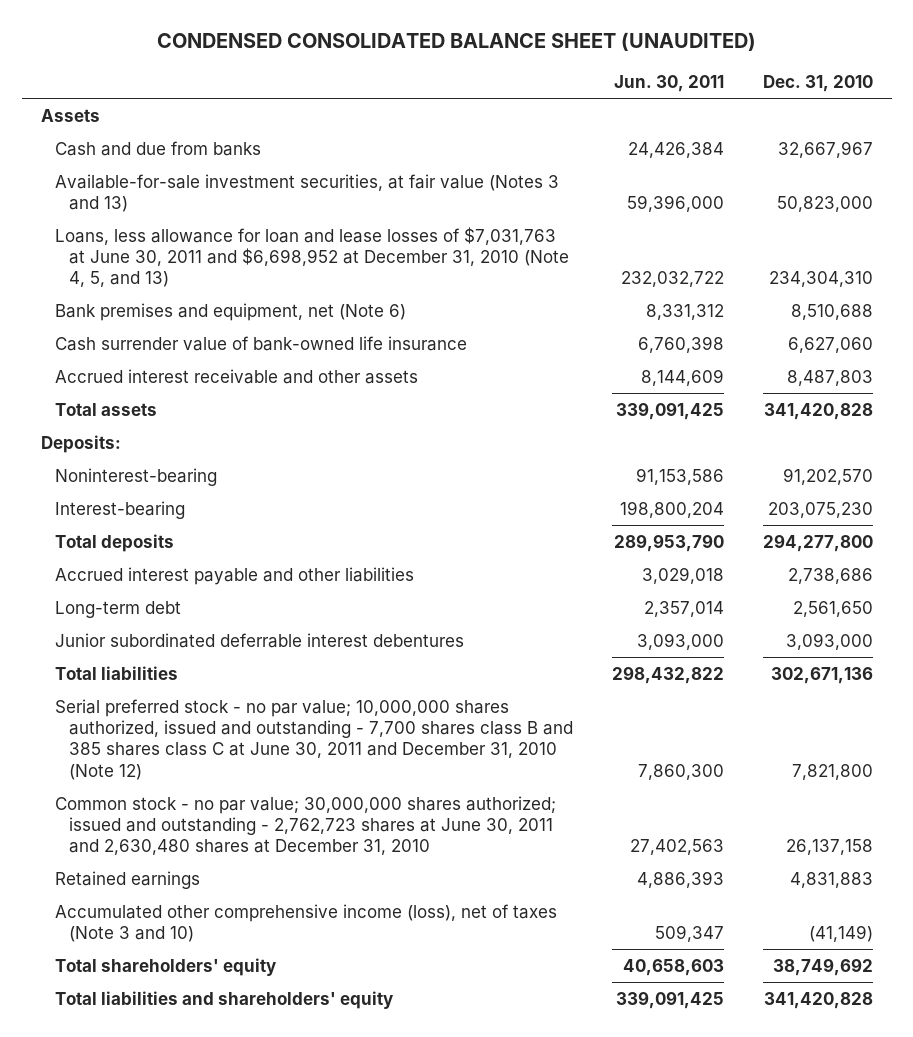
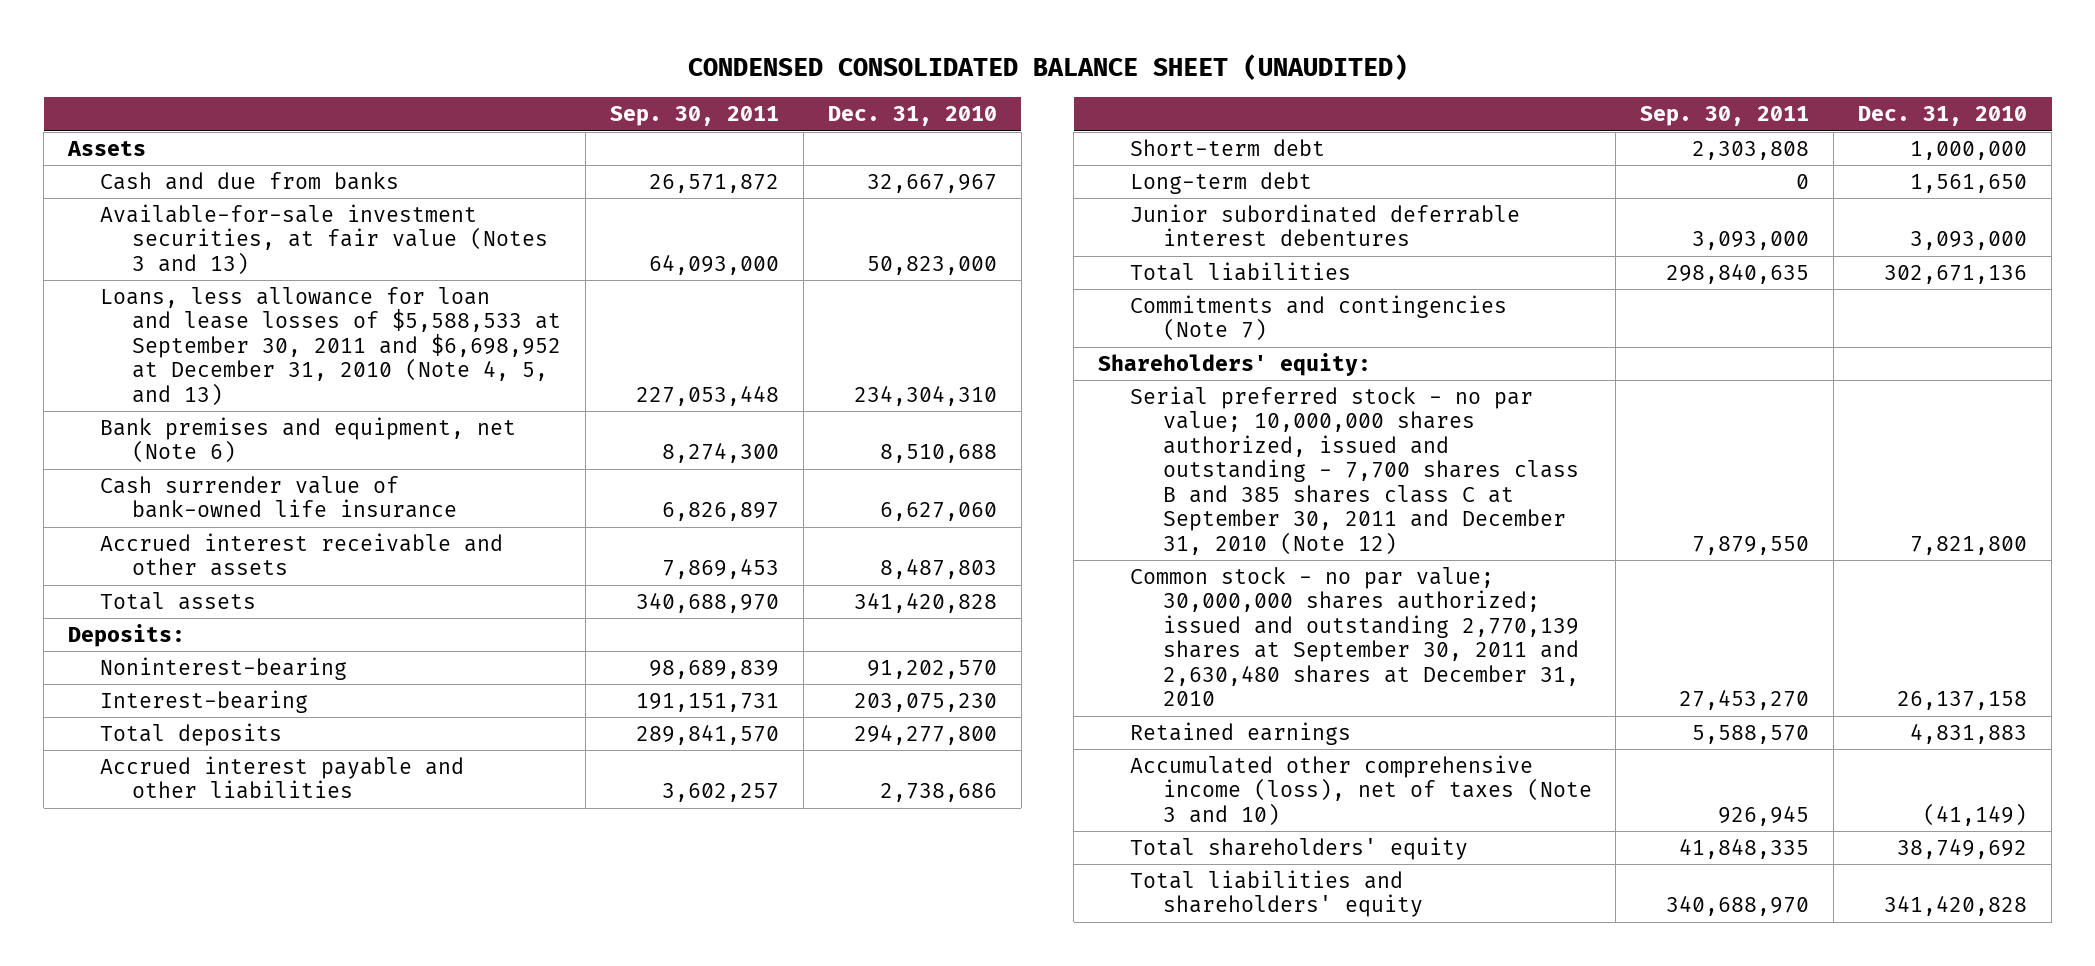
[613,75,724,93] Jun. 30, 2011 -> none
none -> [609,106,779,127] Sep. 30, 2011
[54,226,569,288] Loans, less allowance for loan and lease losses of $7,031,763 at June 30, 2011 and $6,698,952 at December 31, 2010 (Note 4, 5, and 13) -> [100,287,562,406] Loans, less allowance for loan and lease losses of $5,588,533 at September 30, 2011 and $6,698,952 at December 31, 2010 (Note 4, 5, and 13)
none -> [1130,139,1326,157] Short-term debt
[792,600,873,617] 2,561,650 -> [1910,174,2028,194] 1,561,650
none -> [1130,295,1508,342] Commitments and contingencies (Note 7)
none -> [1098,353,1372,377] Shareholders' equity:
[54,698,573,780] Serial preferred stock - no par value; 10,000,000 shares authorized, issued and outstanding - 7,700 shares class B and 385 shares class C at June 30, 2011 and December 31, 2010 (Note 12) -> [1130,386,1579,555] Serial preferred stock - no par value; 10,000,000 shares authorized, issued and outstanding - 7,700 shares class B and 385 shares class C at September 30, 2011 and December 31, 2010 (Note 12)
[54,795,556,856] Common stock - no par value; 30,000,000 shares authorized; issued and outstanding - 2,762,723 shares at June 30, 2011 and 2,630,480 shares at December 31, 2010 -> [1130,567,1579,707] Common stock - no par value; 30,000,000 shares authorized; issued and outstanding 2,770,139 shares at September 30, 2011 and 2,630,480 shares at December 31, 2010

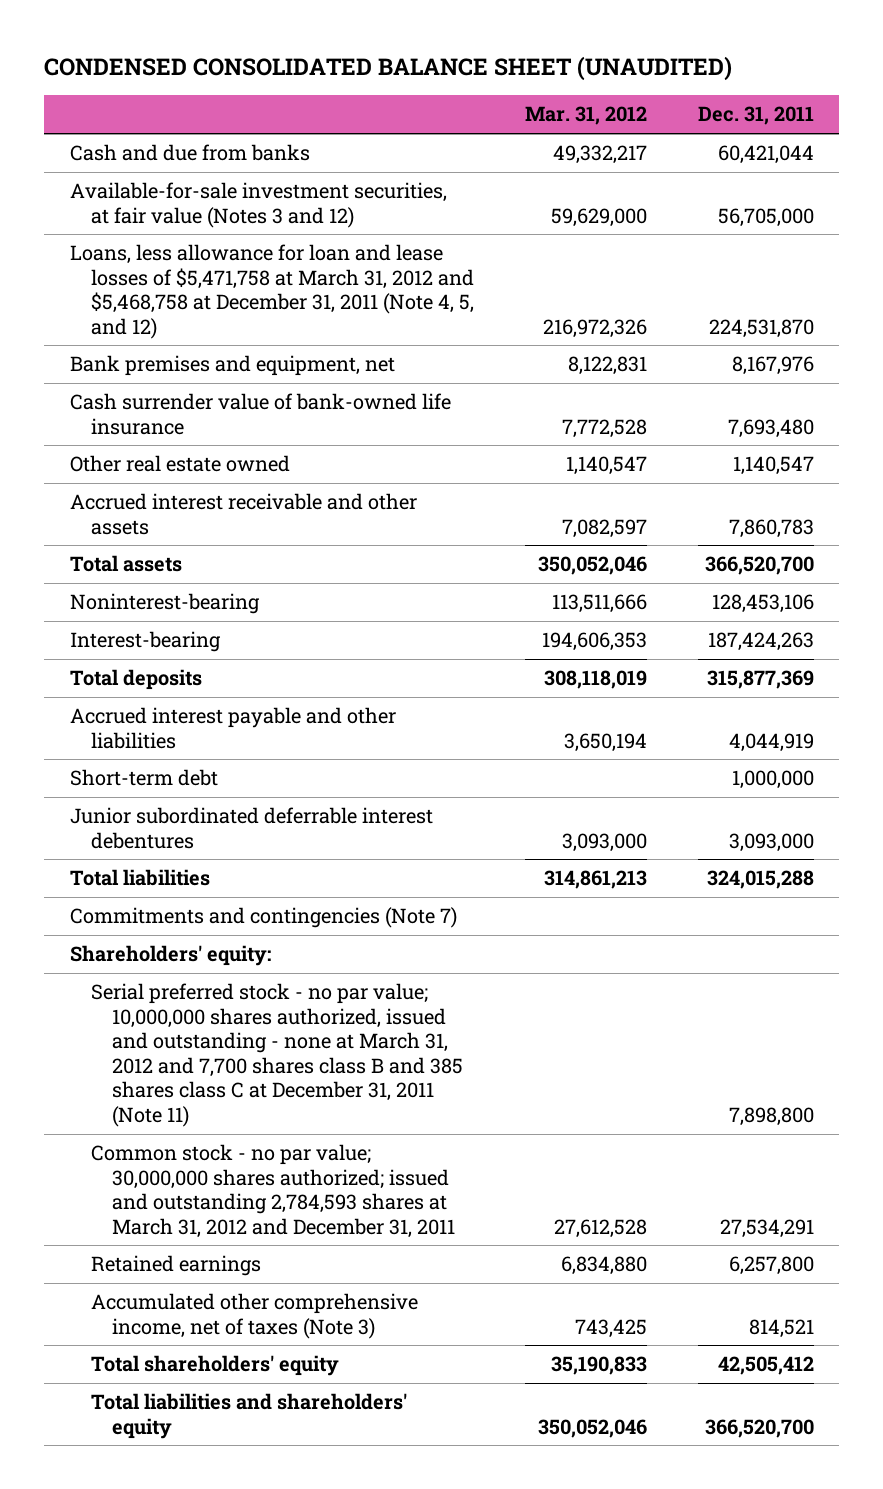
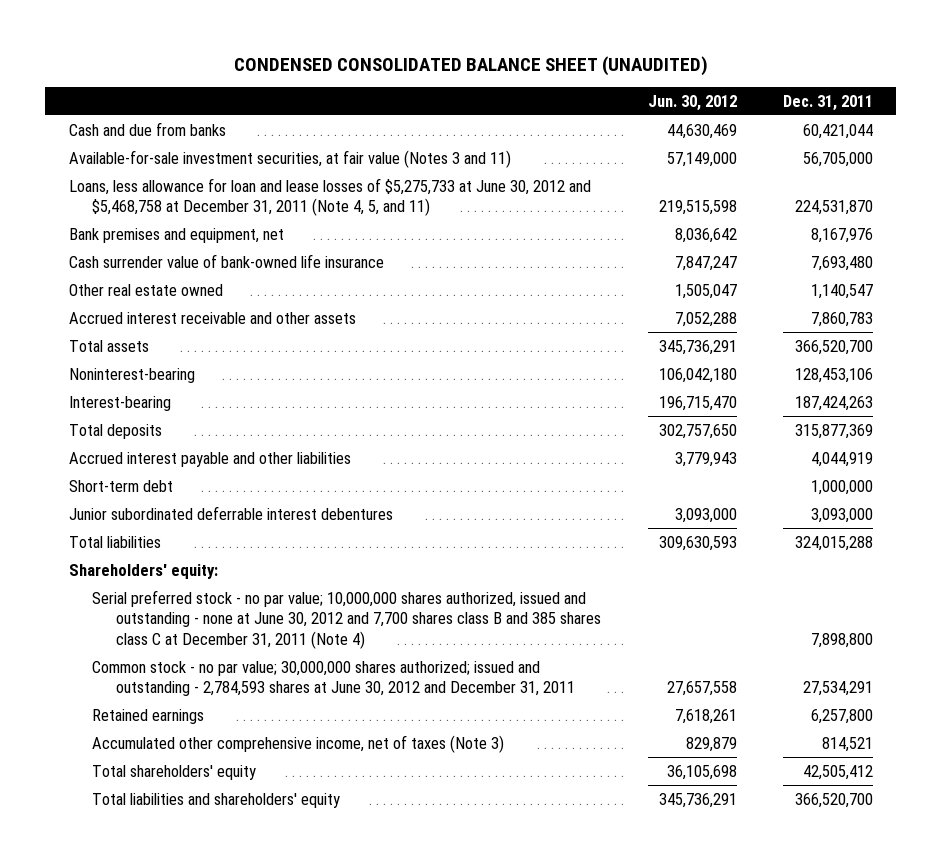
[524,106,647,126] Mar. 31, 2012 -> none
none -> [647,94,737,111] Jun. 30, 2012
[69,182,447,228] Available-for-sale investment securities, at fair value (Notes 3 and 12) -> [68,149,511,168] Available-for-sale investment securities, at fair value (Notes 3 and 11)
[69,244,474,339] Loans, less allowance for loan and lease losses of $5,471,758 at March 31, 2012 and $5,468,758 at December 31, 2011 (Note 4, 5, and 12) -> [68,177,591,217] Loans, less allowance for loan and lease losses of $5,275,733 at June 30, 2012 and $5,468,758 at December 31, 2011 (Note 4, 5, and 11)
[69,907,457,929] Commitments and contingencies (Note 7) -> none
[90,983,464,1127] Serial preferred stock - no par value; 10,000,000 shares authorized, issued and outstanding - none at March 31, 2012 and 7,700 shares class B and 385 shares class C at December 31, 2011 (Note 11) -> [92,589,602,649] Serial preferred stock - no par value; 10,000,000 shares authorized, issued and outstanding - none at June 30, 2012 and 7,700 shares class B and 385 shares class C at December 31, 2011 (Note 4)
[90,1144,456,1238] Common stock - no par value; 30,000,000 shares authorized; issued and outstanding 2,784,593 shares at March 31, 2012 and December 31, 2011 -> [92,660,576,697] Common stock - no par value; 30,000,000 shares authorized; issued and outstanding - 2,784,593 shares at June 30, 2012 and December 31, 2011

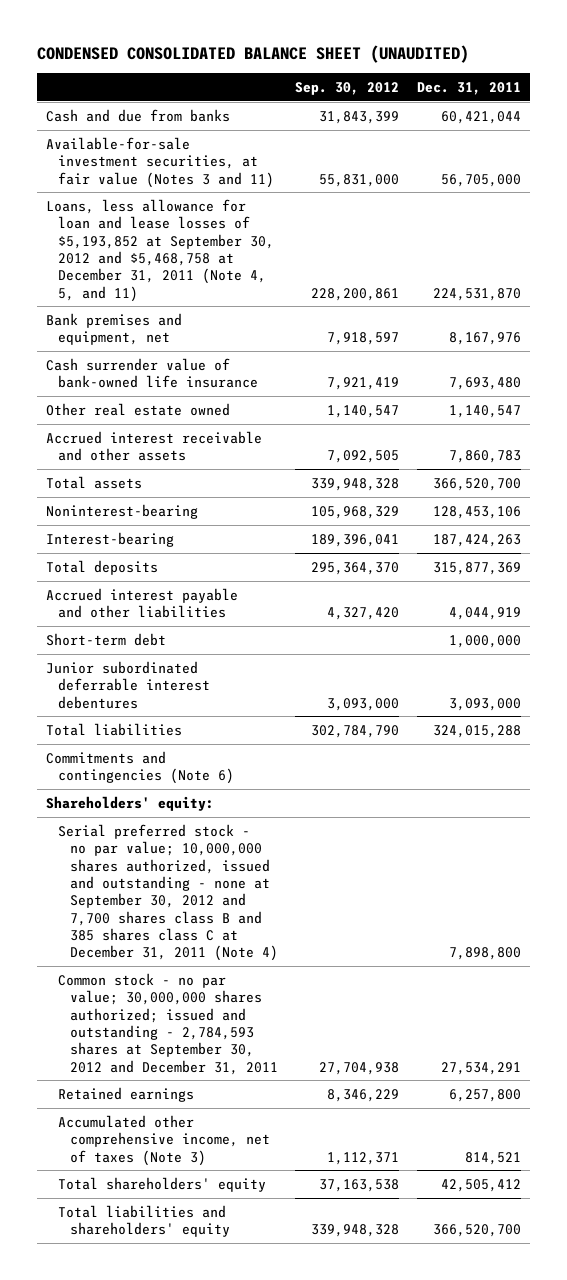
[647,94,737,111] Jun. 30, 2012 -> none
none -> [295,81,400,95] Sep. 30, 2012
[68,177,591,217] Loans, less allowance for loan and lease losses of $5,275,733 at June 30, 2012 and $5,468,758 at December 31, 2011 (Note 4, 5, and 11) -> [45,198,274,302] Loans, less allowance for loan and lease losses of $5,193,852 at September 30, 2012 and $5,468,758 at December 31, 2011 (Note 4, 5, and 11)
none -> [45,750,234,785] Commitments and contingencies (Note 6)
[92,589,602,649] Serial preferred stock - no par value; 10,000,000 shares authorized, issued and outstanding - none at June 30, 2012 and 7,700 shares class B and 385 shares class C at December 31, 2011 (Note 4) -> [57,823,278,962] Serial preferred stock - no par value; 10,000,000 shares authorized, issued and outstanding - none at September 30, 2012 and 7,700 shares class B and 385 shares class C at December 31, 2011 (Note 4)
[92,660,576,697] Common stock - no par value; 30,000,000 shares authorized; issued and outstanding - 2,784,593 shares at June 30, 2012 and December 31, 2011 -> [57,972,278,1075] Common stock - no par value; 30,000,000 shares authorized; issued and outstanding - 2,784,593 shares at September 30, 2012 and December 31, 2011

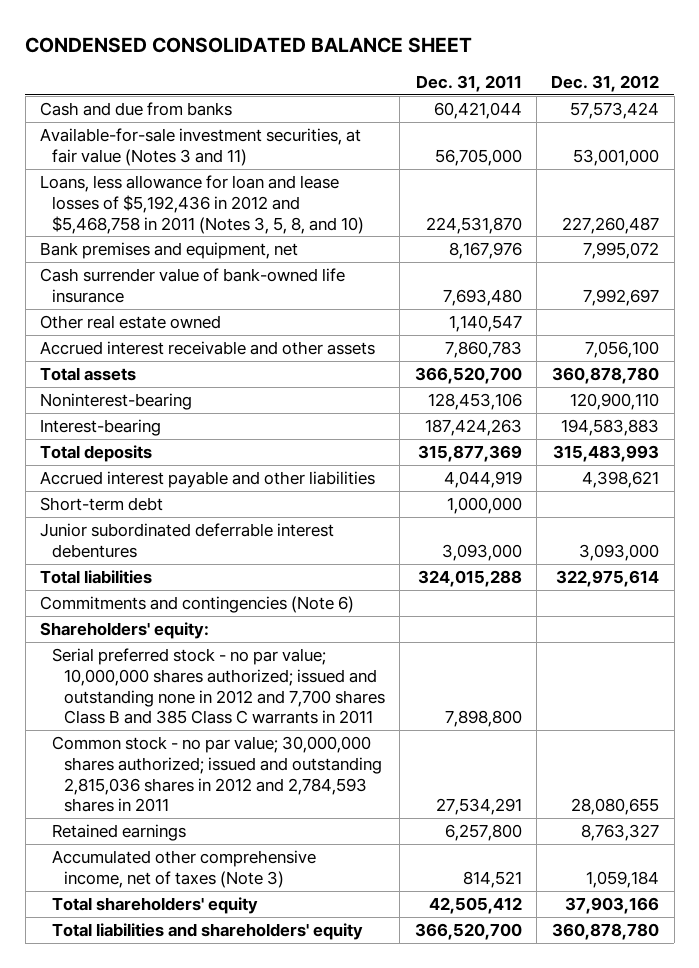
[36,44,469,63] CONDENSED CONSOLIDATED BALANCE SHEET (UNAUDITED) -> [25,36,473,53] CONDENSED CONSOLIDATED BALANCE SHEET
[295,81,400,95] Sep. 30, 2012 -> none
none -> [551,74,660,92] Dec. 31, 2012
[45,198,274,302] Loans, less allowance for loan and lease losses of $5,193,852 at September 30, 2012 and $5,468,758 at December 31, 2011 (Note 4, 5, and 11) -> [39,175,364,234] Loans, less allowance for loan and lease losses of $5,192,436 in 2012 and $5,468,758 in 2011 (Notes 3, 5, 8, and 10)
[57,823,278,962] Serial preferred stock - no par value; 10,000,000 shares authorized, issued and outstanding - none at September 30, 2012 and 7,700 shares class B and 385 shares class C at December 31, 2011 (Note 4) -> [51,648,386,725] Serial preferred stock - no par value; 10,000,000 shares authorized; issued and outstanding none in 2012 and 7,700 shares Class B and 385 Class C warrants in 2011
[57,972,278,1075] Common stock - no par value; 30,000,000 shares authorized; issued and outstanding - 2,784,593 shares at September 30, 2012 and December 31, 2011 -> [51,736,383,813] Common stock - no par value; 30,000,000 shares authorized; issued and outstanding 2,815,036 shares in 2012 and 2,784,593 shares in 2011

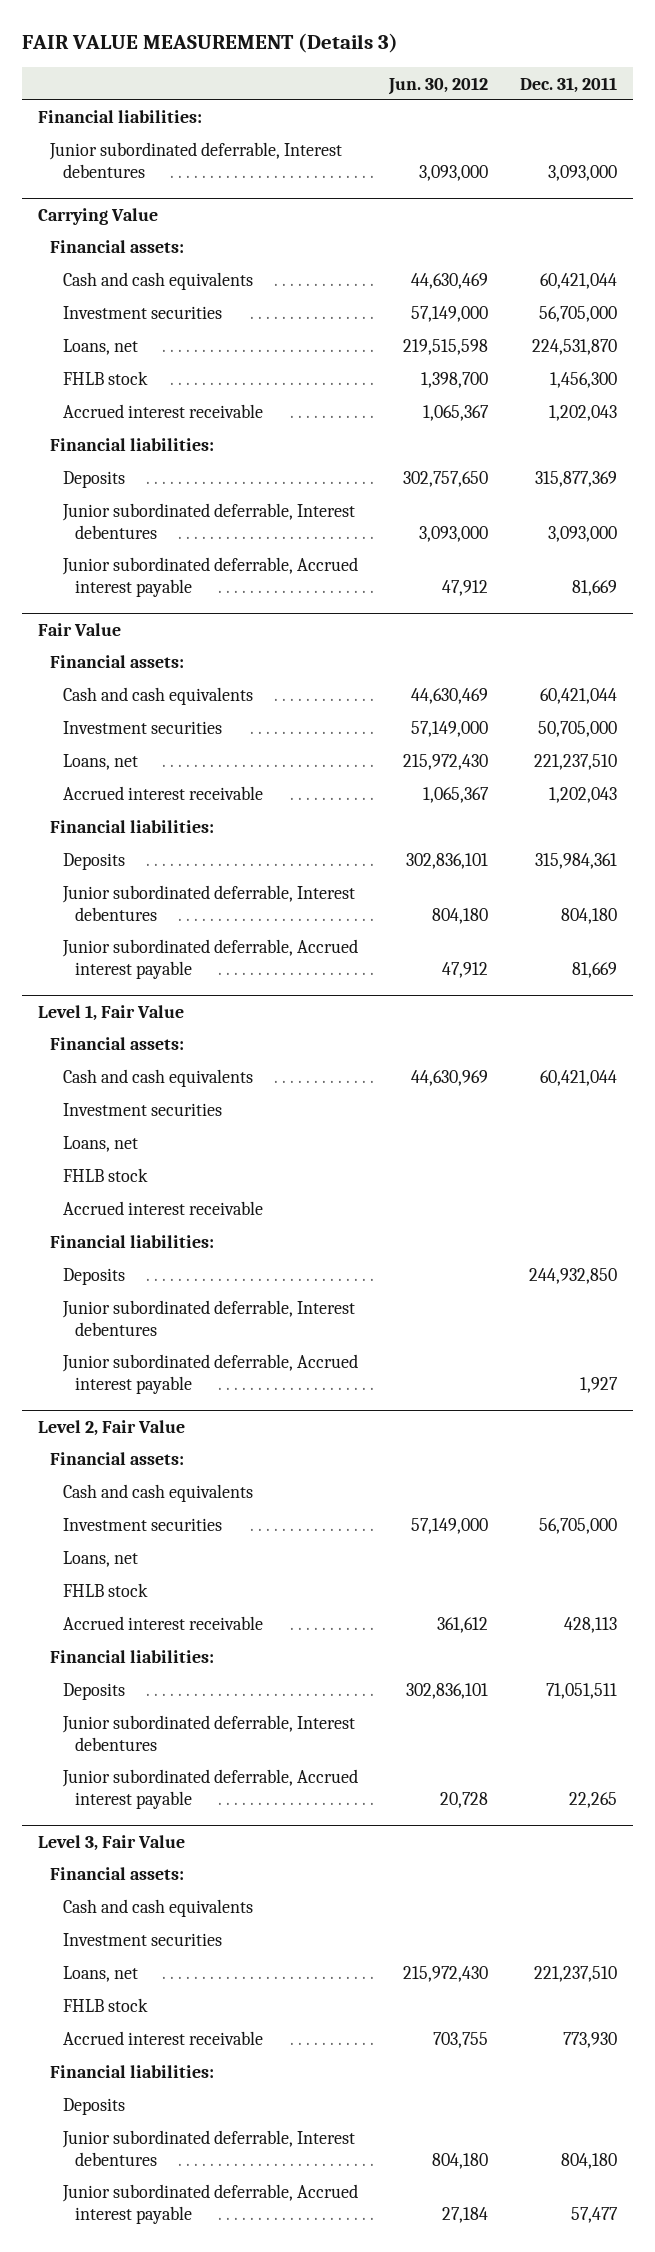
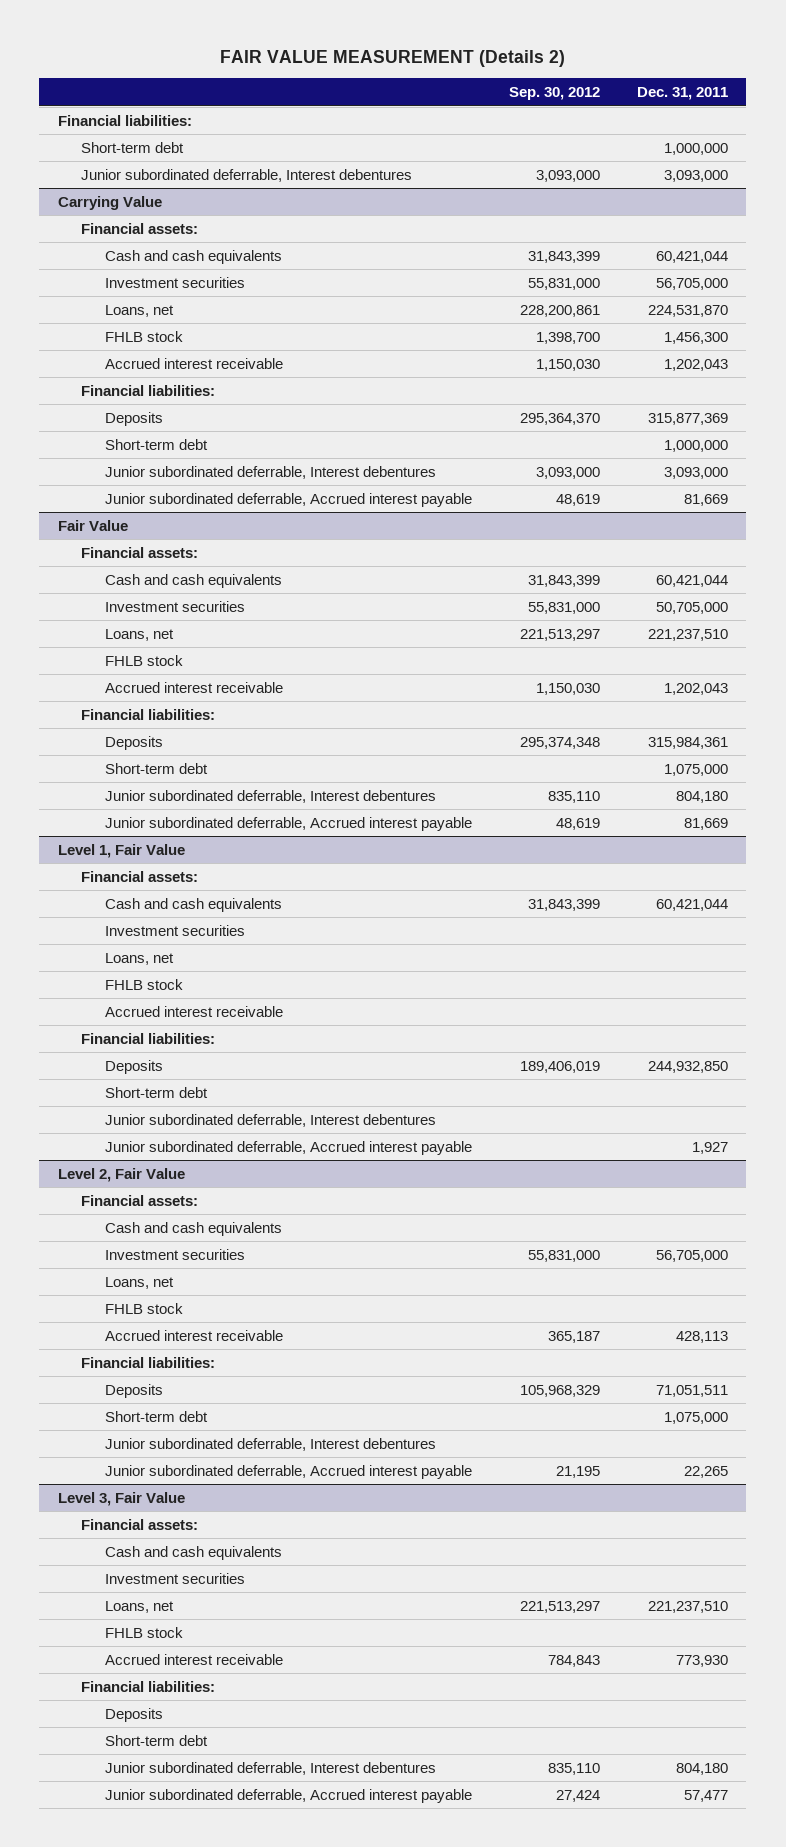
[21,33,398,54] FAIR VALUE MEASUREMENT (Details 3) -> [219,49,565,67] FAIR VALUE MEASUREMENT (Details 2)
[388,76,489,95] Jun. 30, 2012 -> none
none -> [508,87,600,101] Sep. 30, 2012
none -> [81,141,185,153] Short-term debt
none -> [104,438,208,450] Short-term debt
none -> [104,654,183,666] FHLB stock
none -> [104,762,208,774] Short-term debt
none -> [104,1086,208,1098] Short-term debt
none -> [104,1410,208,1422] Short-term debt
none -> [104,1734,208,1746] Short-term debt

